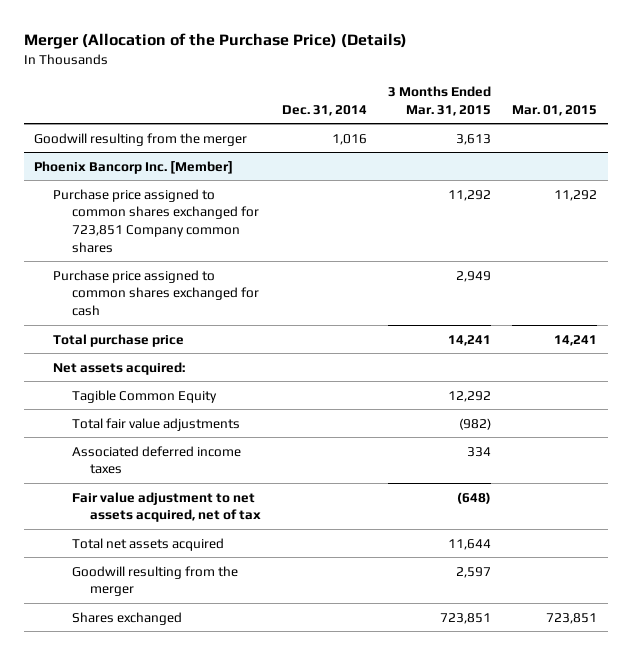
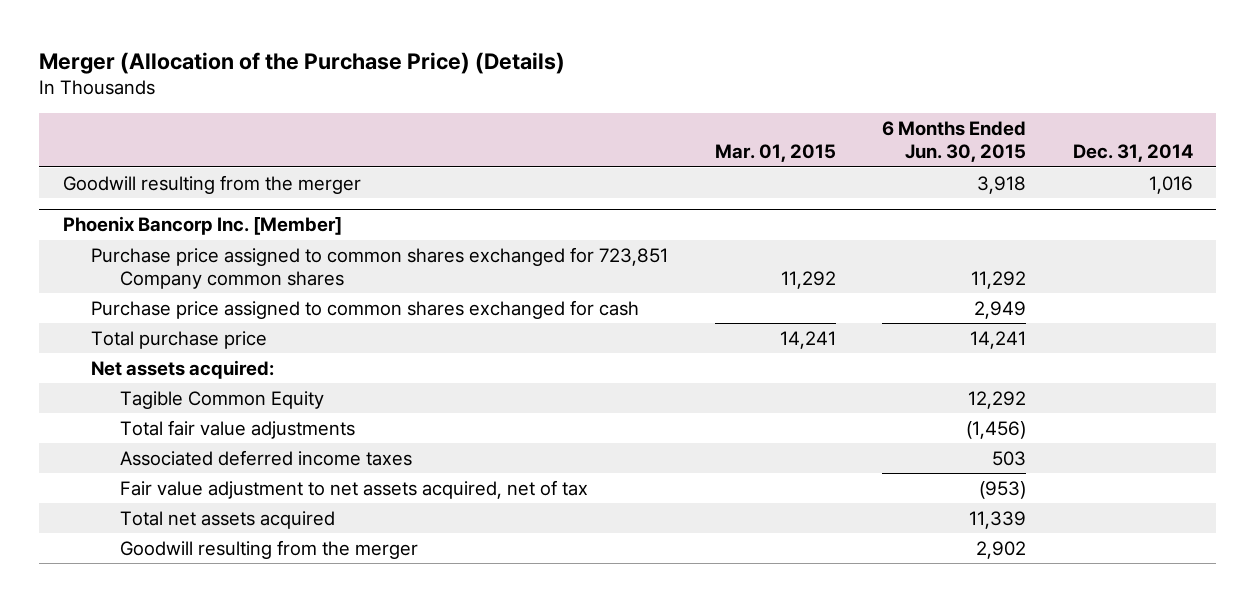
[388,85,492,116] 3 Months Ended Mar. 31, 2015 -> none
none -> [882,120,1027,163] 6 Months Ended Jun. 30, 2015
[71,611,182,625] Shares exchanged -> none

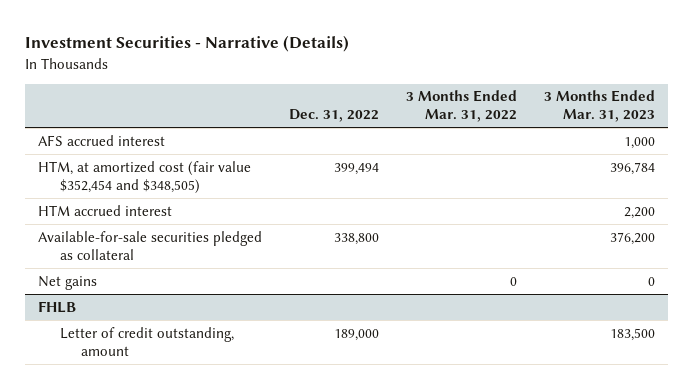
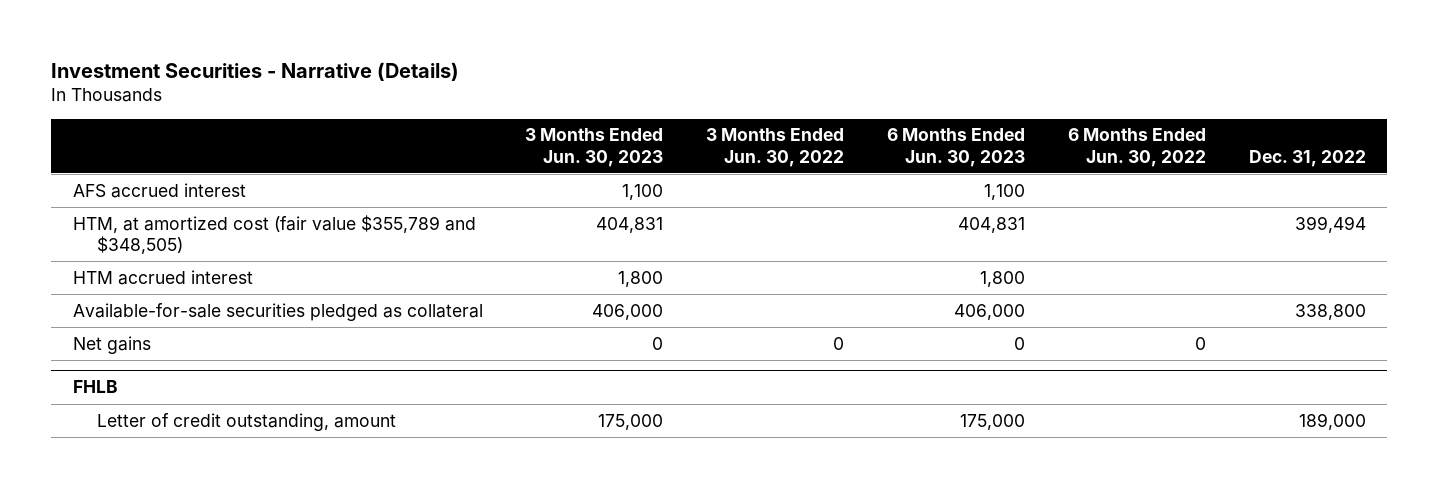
[405,90,517,123] 3 Months Ended Mar. 31, 2022 -> none
[543,90,655,123] 3 Months Ended Mar. 31, 2023 -> none
none -> [525,128,664,167] 3 Months Ended Jun. 30, 2023
none -> [706,128,845,167] 3 Months Ended Jun. 30, 2022
none -> [887,128,1026,167] 6 Months Ended Jun. 30, 2023
none -> [1068,128,1207,167] 6 Months Ended Jun. 30, 2022
[38,160,252,194] HTM, at amortized cost (fair value $352,454 and $348,505) -> [72,214,476,255] HTM, at amortized cost (fair value $355,789 and $348,505)

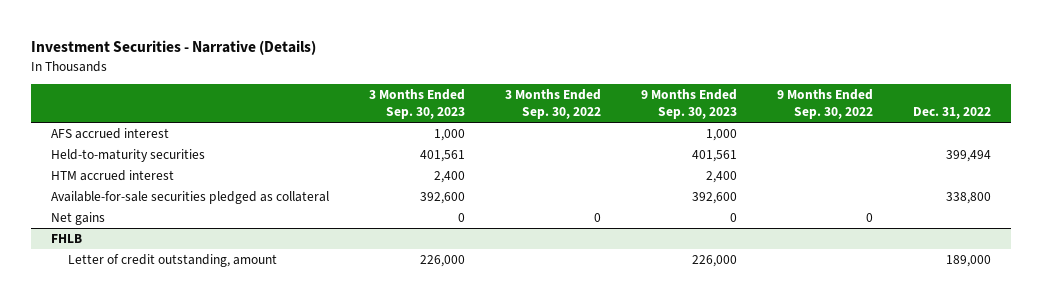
[525,128,664,167] 3 Months Ended Jun. 30, 2023 -> none
[706,128,845,167] 3 Months Ended Jun. 30, 2022 -> none
[887,128,1026,167] 6 Months Ended Jun. 30, 2023 -> none
[1068,128,1207,167] 6 Months Ended Jun. 30, 2022 -> none
none -> [369,89,466,120] 3 Months Ended Sep. 30, 2023
none -> [505,89,602,120] 3 Months Ended Sep. 30, 2022
none -> [640,89,737,120] 9 Months Ended Sep. 30, 2023
none -> [776,89,873,120] 9 Months Ended Sep. 30, 2022
[72,214,476,255] HTM, at amortized cost (fair value $355,789 and $348,505) -> [51,148,206,162] Held-to-maturity securities

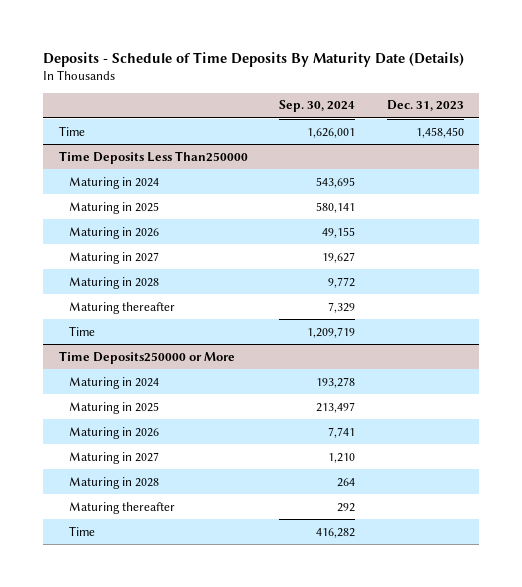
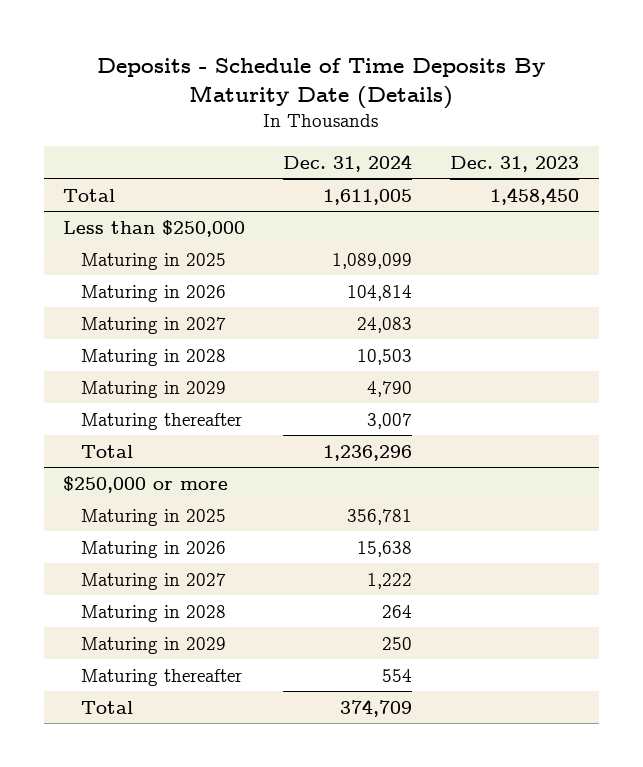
[279,100,356,113] Sep. 30, 2024 -> none
none -> [283,153,413,172] Dec. 31, 2024
[69,176,160,189] Maturing in 2024 -> none
[58,125,85,136] Time -> [63,188,116,202] Total
[58,150,248,164] Time Deposits Less Than250000 -> [63,219,246,237] Less than $250,000
none -> [81,380,227,398] Maturing in 2029
[69,376,160,389] Maturing in 2024 -> none
[69,325,96,336] Time -> [81,444,134,458] Total
[58,350,235,364] Time Deposits250000 or More -> [63,475,229,493] $250,000 or more
none -> [81,636,227,654] Maturing in 2029
[69,525,96,536] Time -> [81,700,134,714] Total

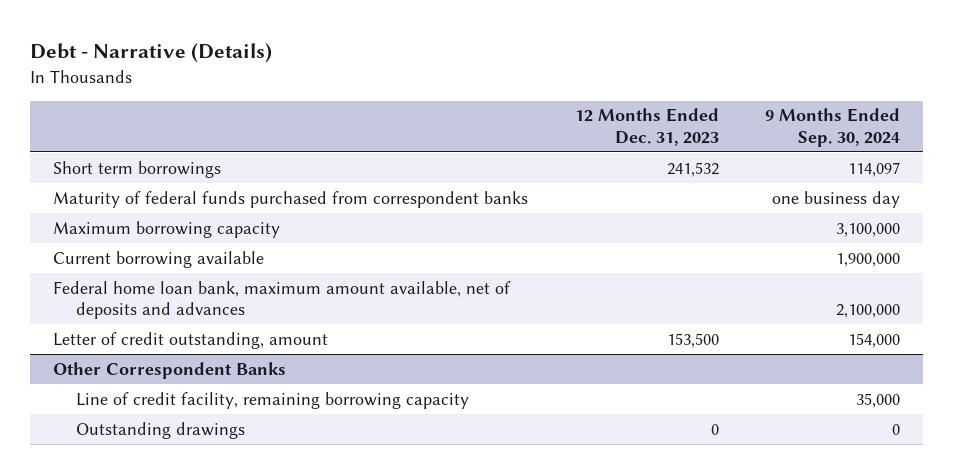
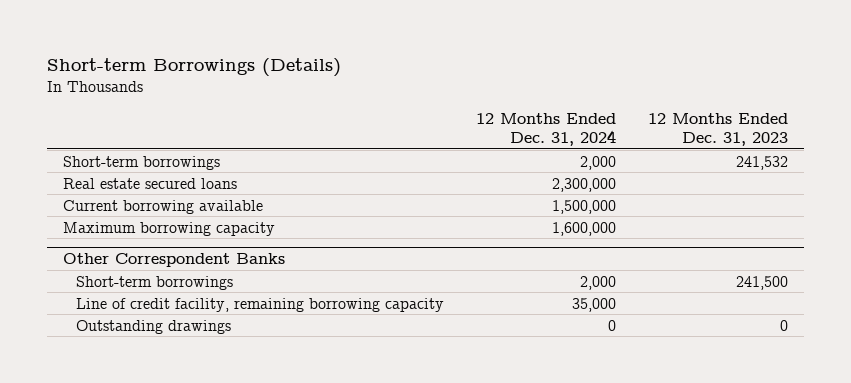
[30,43,273,64] Debt - Narrative (Details) -> [47,58,342,78] Short-term Borrowings (Details)
[765,108,901,147] 9 Months Ended Sep. 30, 2024 -> none
none -> [475,113,616,146] 12 Months Ended Dec. 31, 2024
[53,190,529,208] Maturity of federal funds purchased from correspondent banks -> none
[53,160,222,178] Short term borrowings -> [63,155,221,170] Short-term borrowings
none -> [63,177,238,189] Real estate secured loans
[53,280,512,319] Federal home loan bank, maximum amount available, net of deposits and advances -> none
[53,331,329,349] Letter of credit outstanding, amount -> none
[53,220,281,238] Maximum borrowing capacity -> [63,221,276,236] Maximum borrowing capacity
none -> [75,275,233,290] Short-term borrowings

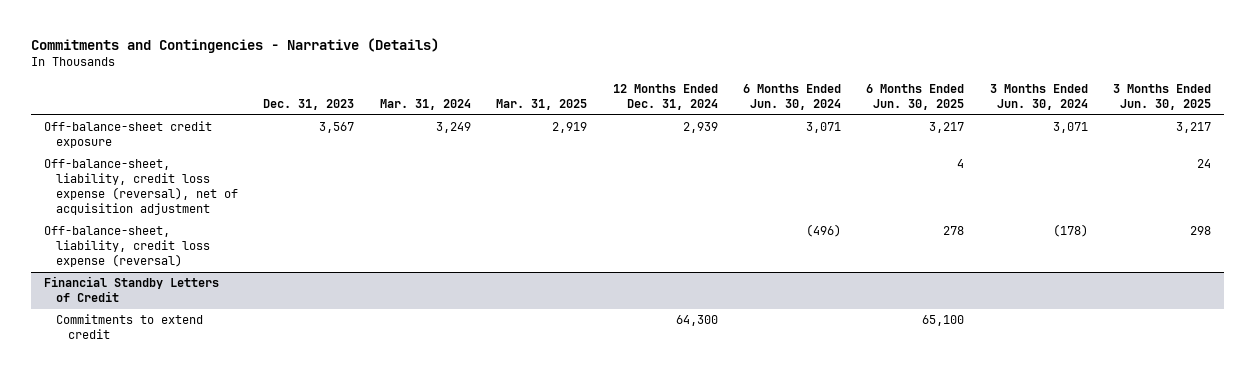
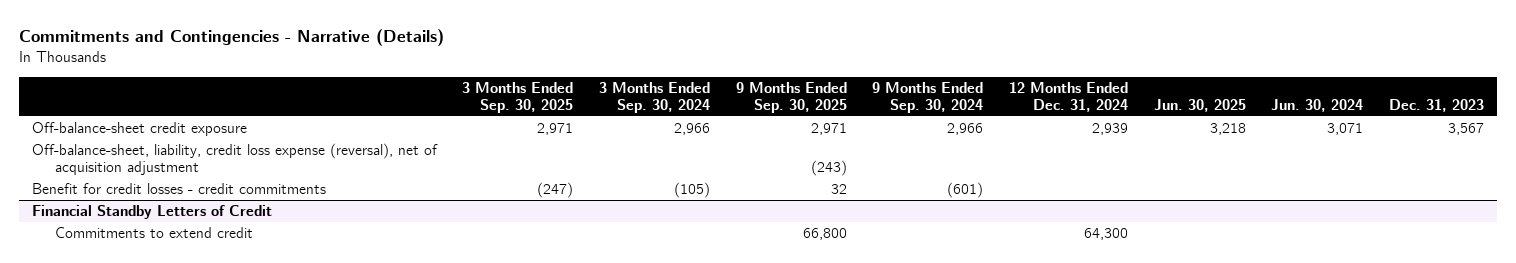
[379,99,471,111] Mar. 31, 2024 -> none
[496,99,588,111] Mar. 31, 2025 -> none
[743,84,842,111] 6 Months Ended Jun. 30, 2024 -> none
[866,84,965,111] 6 Months Ended Jun. 30, 2025 -> none
[989,84,1088,111] 3 Months Ended Jun. 30, 2024 -> none
[1113,84,1212,111] 3 Months Ended Jun. 30, 2025 -> none
none -> [462,81,574,114] 3 Months Ended Sep. 30, 2025
none -> [599,81,711,114] 3 Months Ended Sep. 30, 2024
none -> [735,81,847,114] 9 Months Ended Sep. 30, 2025
none -> [872,81,984,114] 9 Months Ended Sep. 30, 2024
none -> [1153,99,1246,113] Jun. 30, 2025
none -> [1271,99,1364,113] Jun. 30, 2024
[44,226,210,268] Off-balance-sheet, liability, credit loss expense (reversal) -> [31,183,326,195] Benefit for credit losses - credit commitments

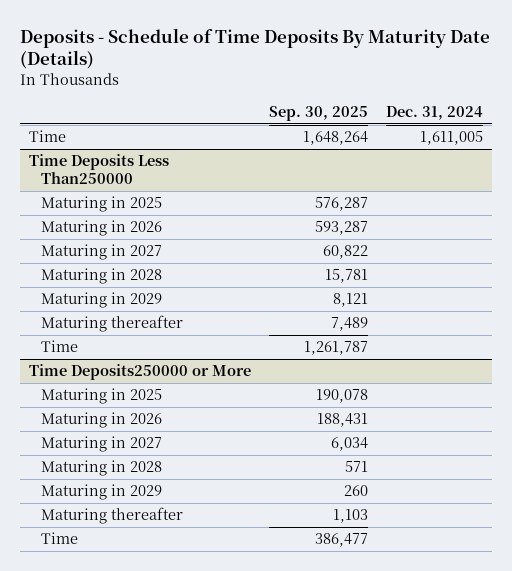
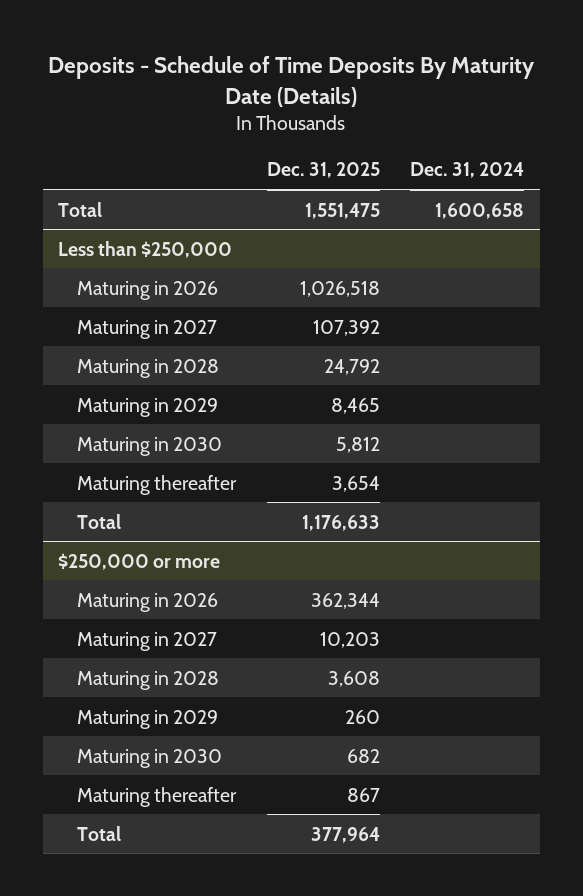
[268,105,368,121] Sep. 30, 2025 -> none
none -> [266,162,380,179] Dec. 31, 2025
[29,130,67,143] Time -> none
[40,196,162,213] Maturing in 2025 -> none
none -> [58,201,103,217] Total
[29,154,170,184] Time Deposits Less Than250000 -> [58,240,233,258] Less than $250,000
none -> [77,436,223,456] Maturing in 2030
[40,388,162,405] Maturing in 2025 -> none
[40,340,78,353] Time -> [77,513,122,529] Total
[29,364,252,381] Time Deposits250000 or More -> [58,552,221,570] $250,000 or more
none -> [77,748,223,768] Maturing in 2030
[40,532,78,545] Time -> [77,825,122,841] Total

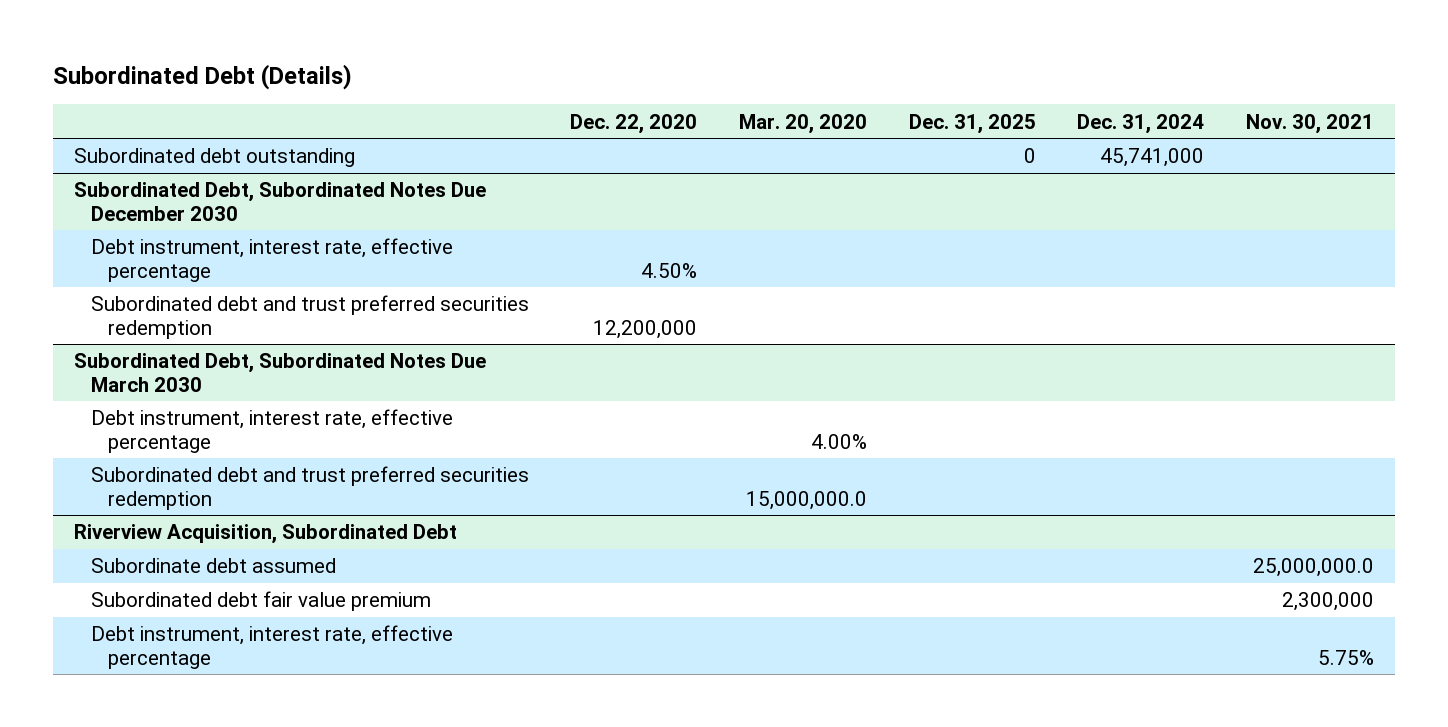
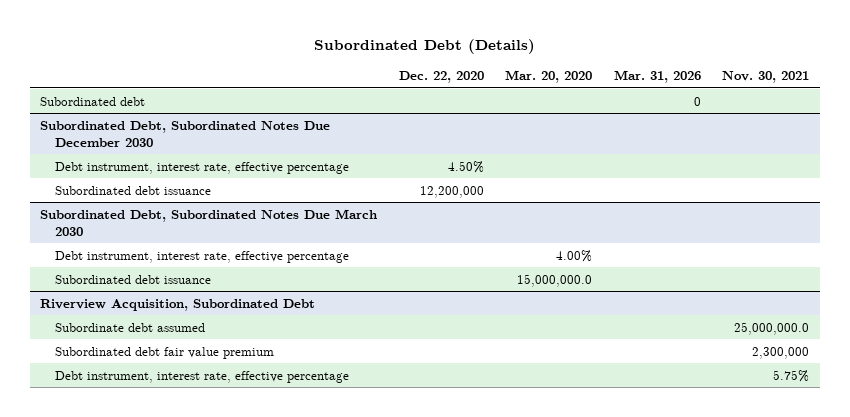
[908,113,1036,134] Dec. 31, 2025 -> none
[1077,113,1205,134] Dec. 31, 2024 -> none
none -> [613,70,701,84] Mar. 31, 2026
[73,148,355,168] Subordinated debt outstanding -> [40,96,146,106] Subordinated debt
[90,295,529,339] Subordinated debt and trust preferred securities redemption -> [54,185,211,195] Subordinated debt issuance
[90,466,529,510] Subordinated debt and trust preferred securities redemption -> [54,274,211,284] Subordinated debt issuance

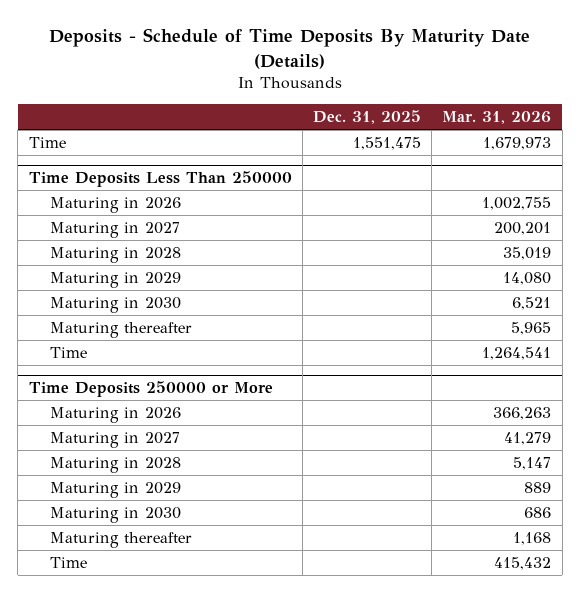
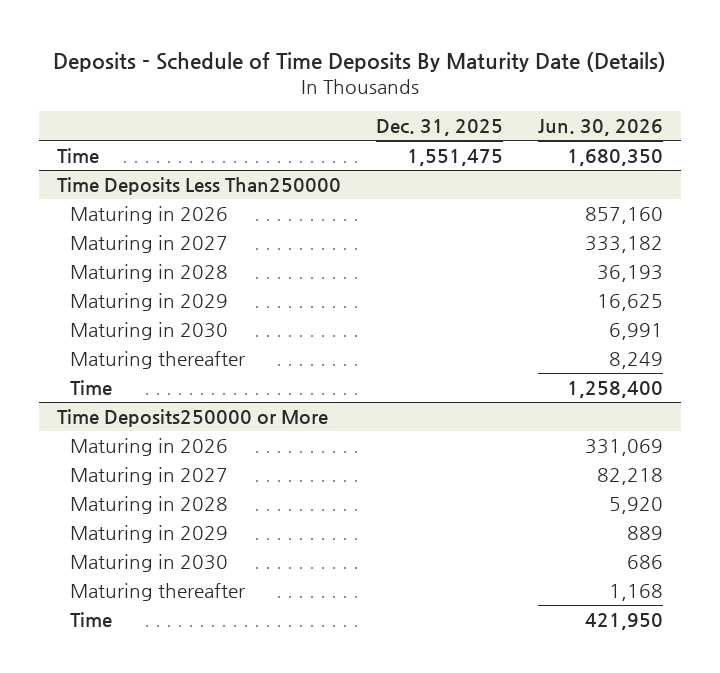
[442,111,552,125] Mar. 31, 2026 -> none
none -> [538,119,664,137] Jun. 30, 2026
[28,171,292,188] Time Deposits Less Than 250000 -> [56,177,341,196] Time Deposits Less Than250000
[28,381,273,398] Time Deposits 250000 or More -> [56,409,328,428] Time Deposits250000 or More

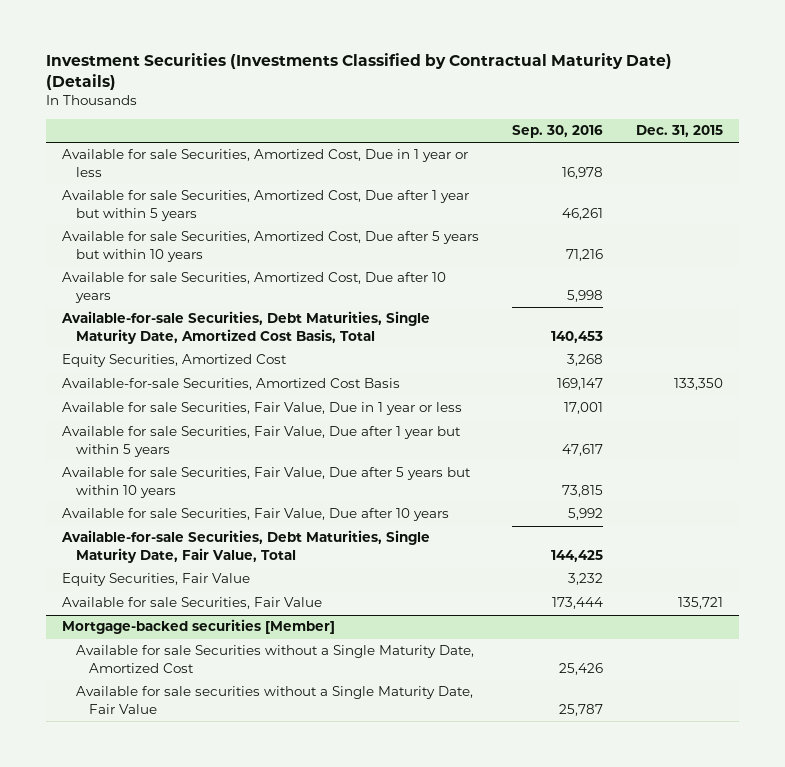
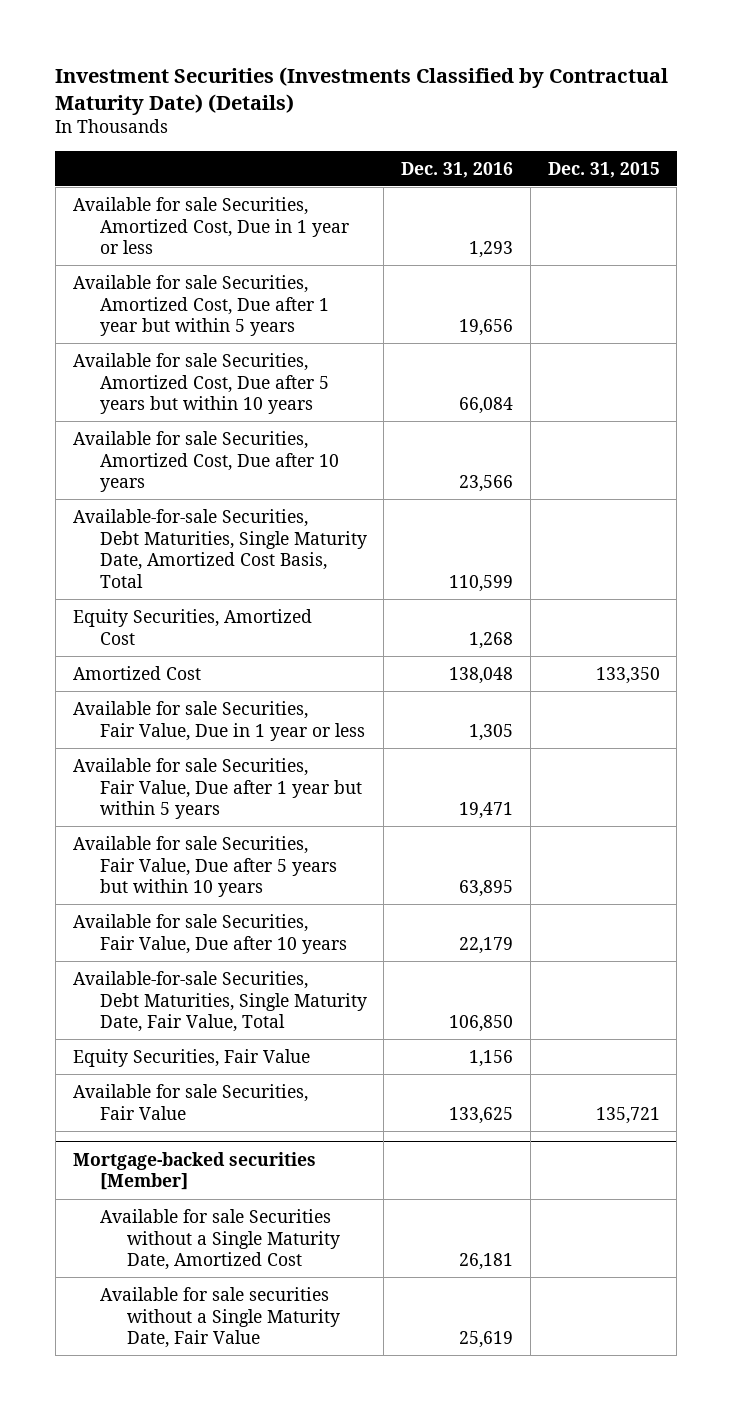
[511,125,603,139] Sep. 30, 2016 -> none
none -> [401,161,514,178] Dec. 31, 2016
[62,378,401,391] Available-for-sale Securities, Amortized Cost Basis -> [72,665,201,680] Amortized Cost

